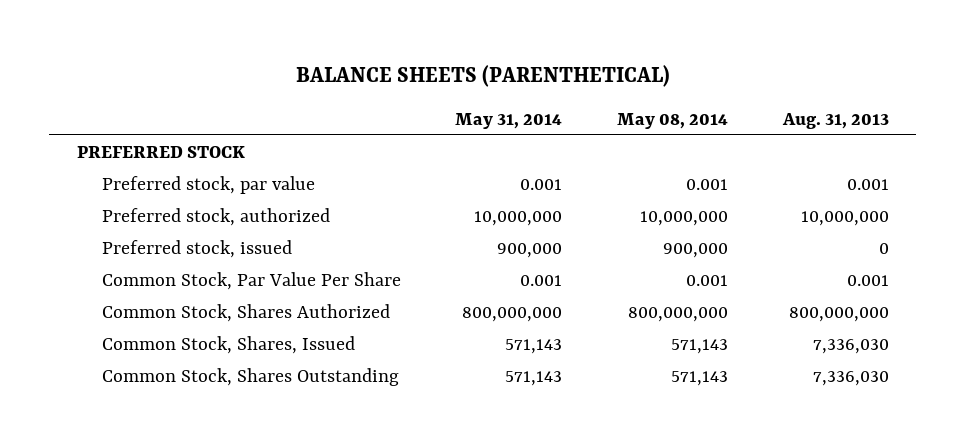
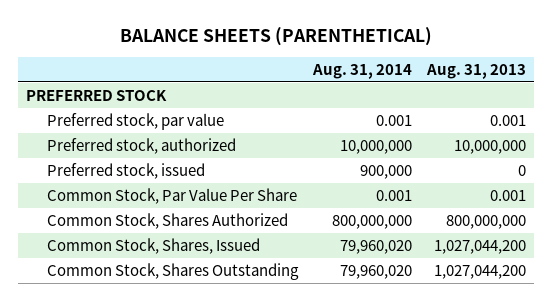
[455,112,563,129] May 31, 2014 -> none
[617,112,729,129] May 08, 2014 -> none
none -> [312,63,413,79] Aug. 31, 2014
[812,338,889,354] 7,336,030 -> [434,239,527,254] 1,027,044,200
[812,370,889,386] 7,336,030 -> [434,264,527,279] 1,027,044,200

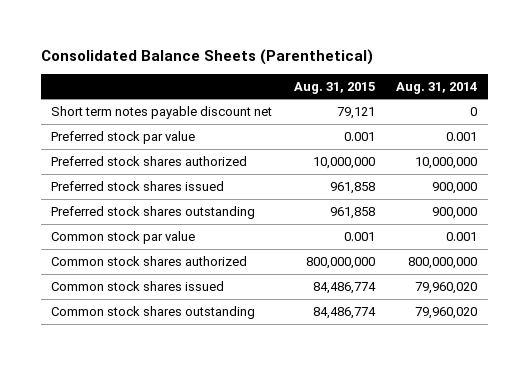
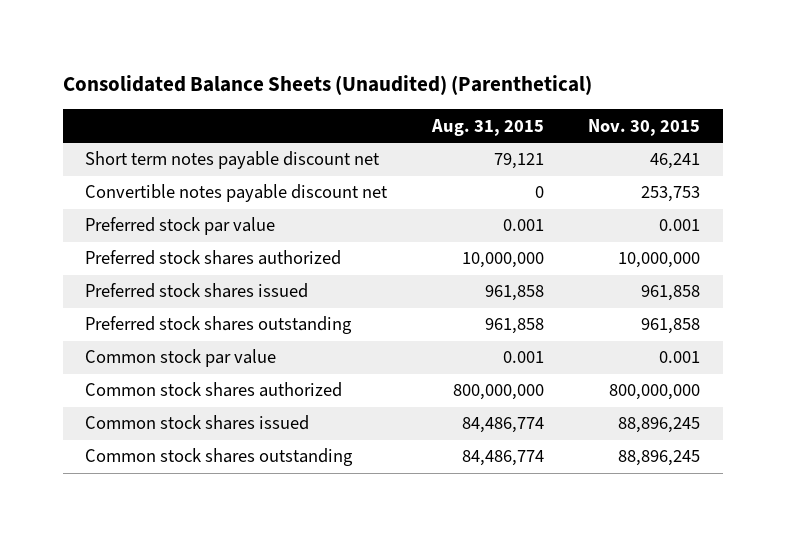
[40,48,373,65] Consolidated Balance Sheets (Parenthetical) -> [62,75,592,96] Consolidated Balance Sheets (Unaudited) (Parenthetical)
[396,81,478,94] Aug. 31, 2014 -> none
none -> [588,118,701,136] Nov. 30, 2015
none -> [84,184,388,203] Convertible notes payable discount net

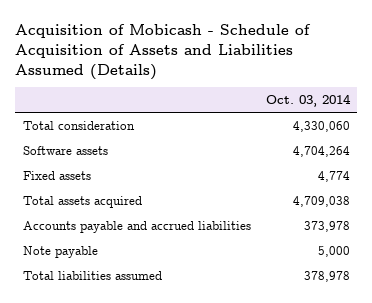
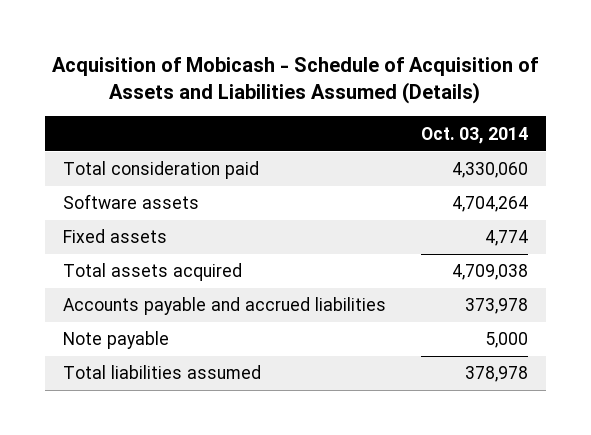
[22,120,135,130] Total consideration -> [62,161,259,180] Total consideration paid

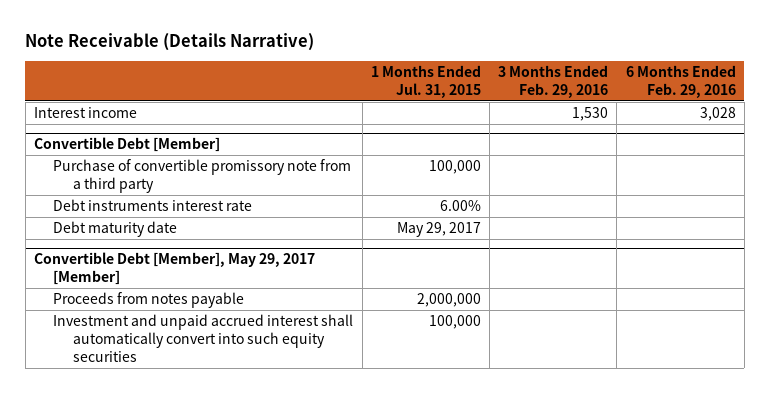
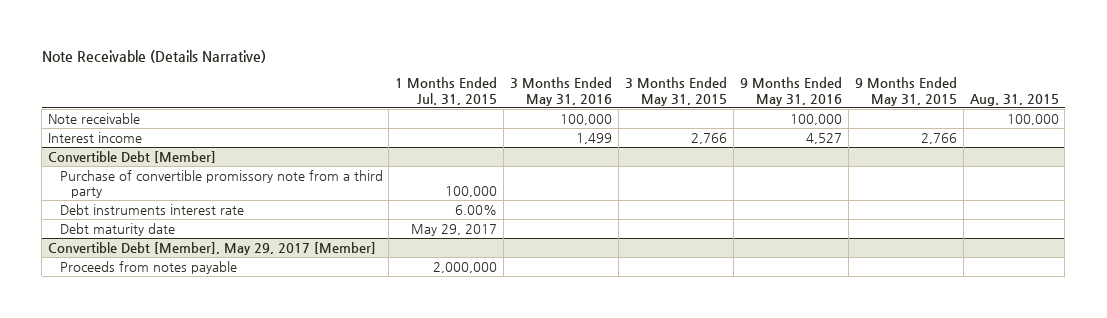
[498,65,609,99] 3 Months Ended Feb. 29, 2016 -> none
[625,65,736,99] 6 Months Ended Feb. 29, 2016 -> none
none -> [510,77,613,106] 3 Months Ended May 31, 2016
none -> [625,77,728,106] 3 Months Ended May 31, 2015
none -> [739,77,842,106] 9 Months Ended May 31, 2016
none -> [854,77,957,106] 9 Months Ended May 31, 2015
none -> [969,93,1059,106] Aug. 31, 2015
none -> [48,112,141,124] Note receivable
[53,313,354,363] Investment and unpaid accrued interest shall automatically convert into such equity securities -> none

